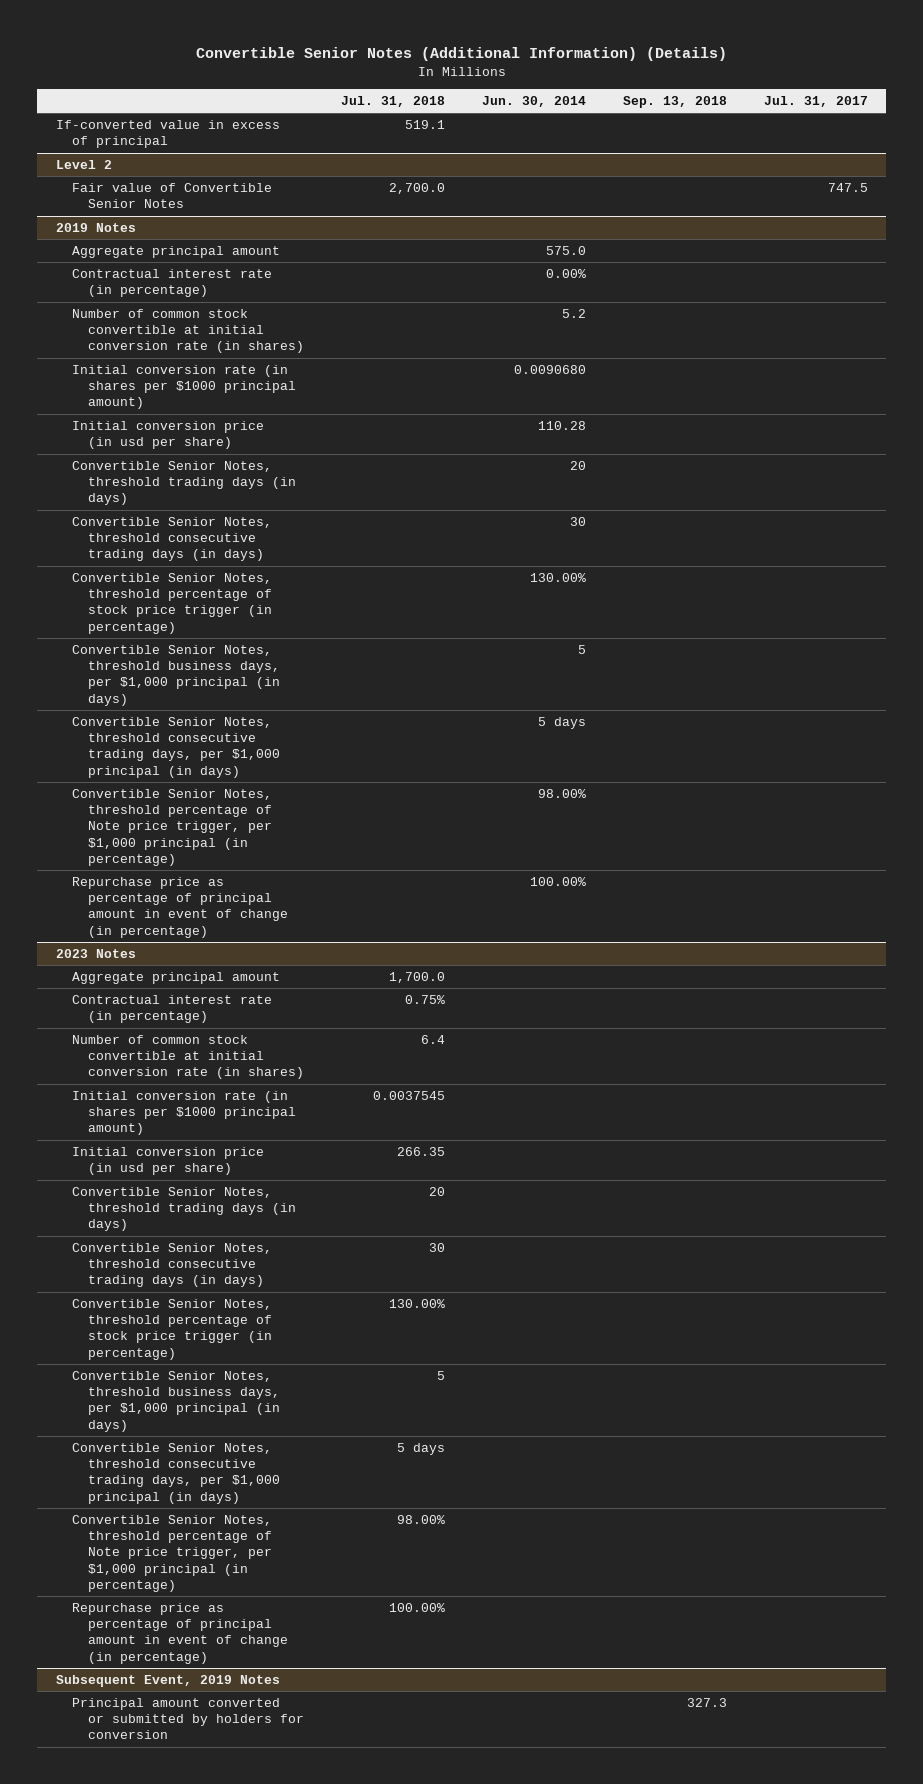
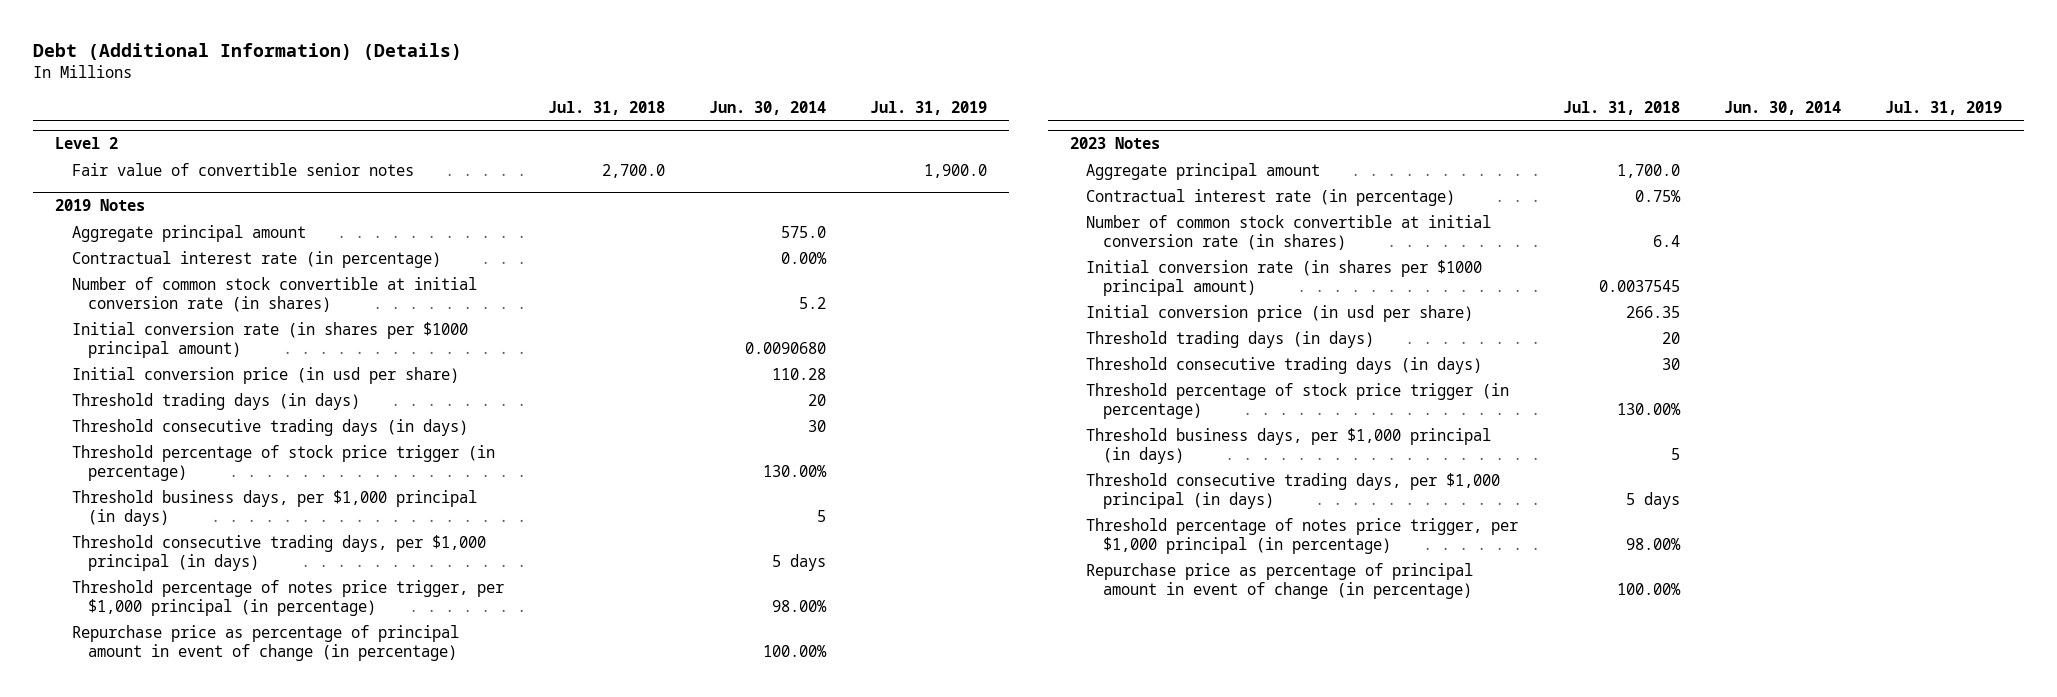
[195,46,727,61] Convertible Senior Notes (Additional Information) (Details) -> [33,43,463,61] Debt (Additional Information) (Details)
[622,96,727,109] Sep. 13, 2018 -> none
[763,96,868,108] Jul. 31, 2017 -> none
none -> [869,100,987,115] Jul. 31, 2019
[55,120,280,149] If-converted value in excess of principal -> none
[71,183,272,209] Fair value of Convertible Senior Notes -> [71,162,414,176] Fair value of convertible senior notes
[71,461,296,506] Convertible Senior Notes, threshold trading days (in days) -> [71,392,360,410] Threshold trading days (in days)
[71,517,272,562] Convertible Senior Notes, threshold consecutive trading days (in days) -> [71,418,468,436] Threshold consecutive trading days (in days)
[71,573,272,634] Convertible Senior Notes, threshold percentage of stock price trigger (in percentage) -> [71,444,495,481] Threshold percentage of stock price trigger (in percentage)
[71,645,280,706] Convertible Senior Notes, threshold business days, per $1,000 principal (in days) -> [71,489,477,526] Threshold business days, per $1,000 principal (in days)
[71,717,280,778] Convertible Senior Notes, threshold consecutive trading days, per $1,000 principal (in days) -> [71,534,486,571] Threshold consecutive trading days, per $1,000 principal (in days)
[71,789,272,866] Convertible Senior Notes, threshold percentage of Note price trigger, per $1,000 principal (in percentage) -> [71,579,504,616] Threshold percentage of notes price trigger, per $1,000 principal (in percentage)
[71,1187,296,1232] Convertible Senior Notes, threshold trading days (in days) -> [1086,330,1375,348] Threshold trading days (in days)
[71,1243,272,1288] Convertible Senior Notes, threshold consecutive trading days (in days) -> [1086,356,1483,374] Threshold consecutive trading days (in days)
[71,1299,272,1360] Convertible Senior Notes, threshold percentage of stock price trigger (in percentage) -> [1086,382,1510,419] Threshold percentage of stock price trigger (in percentage)
[71,1371,280,1432] Convertible Senior Notes, threshold business days, per $1,000 principal (in days) -> [1086,427,1492,464] Threshold business days, per $1,000 principal (in days)
[71,1443,280,1504] Convertible Senior Notes, threshold consecutive trading days, per $1,000 principal (in days) -> [1086,472,1501,509] Threshold consecutive trading days, per $1,000 principal (in days)
[71,1515,272,1592] Convertible Senior Notes, threshold percentage of Note price trigger, per $1,000 principal (in percentage) -> [1086,517,1519,554] Threshold percentage of notes price trigger, per $1,000 principal (in percentage)
[55,1675,280,1688] Subsequent Event, 2019 Notes -> none
[71,1698,304,1740] Principal amount converted or submitted by holders for conversion -> none

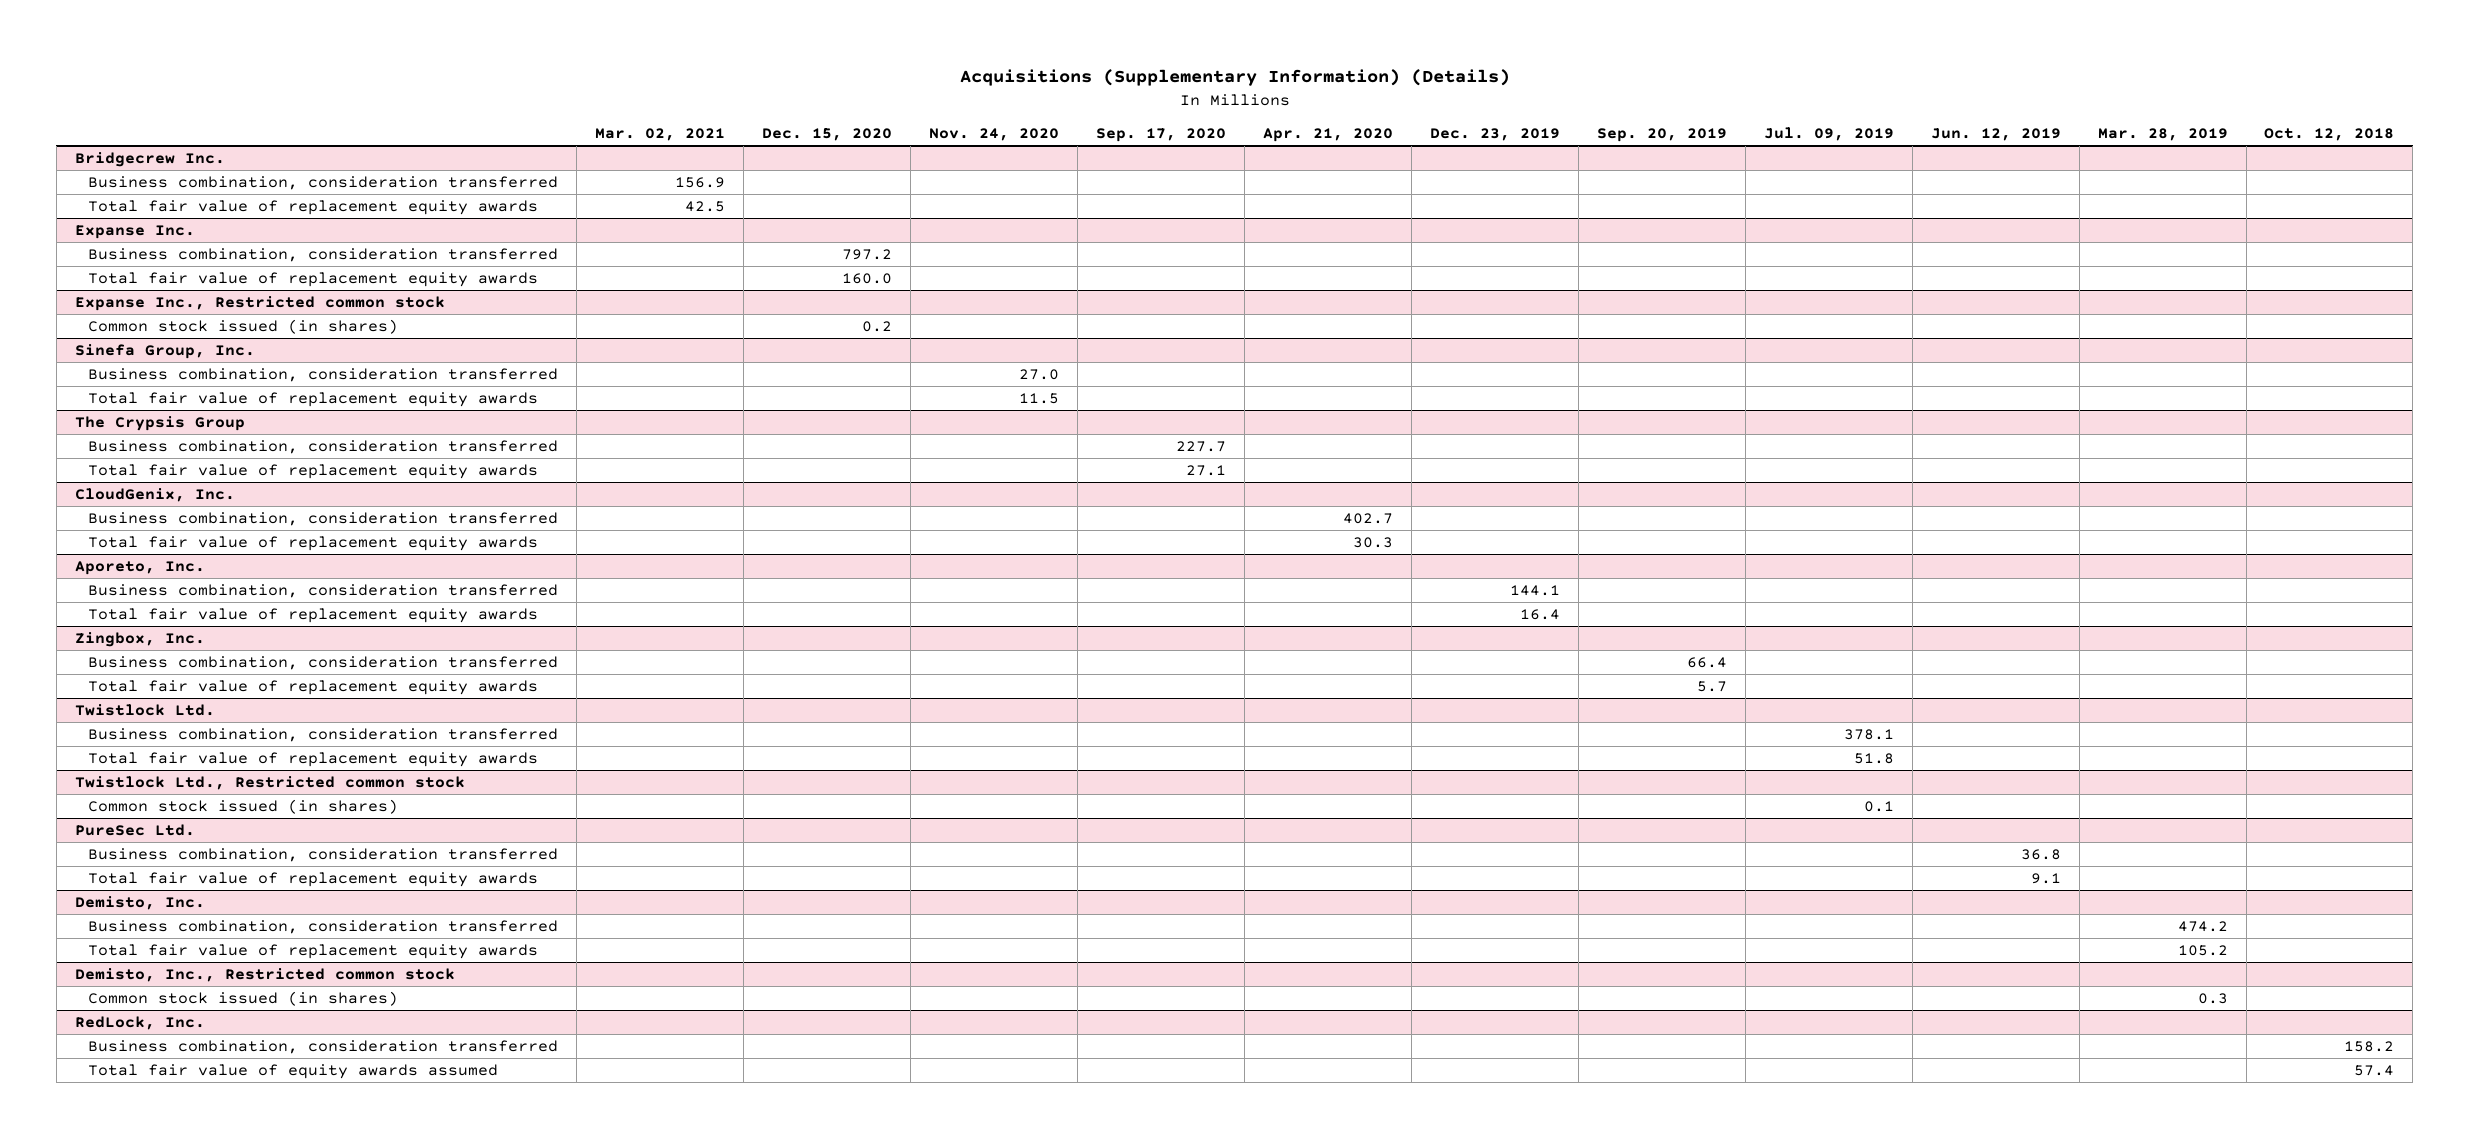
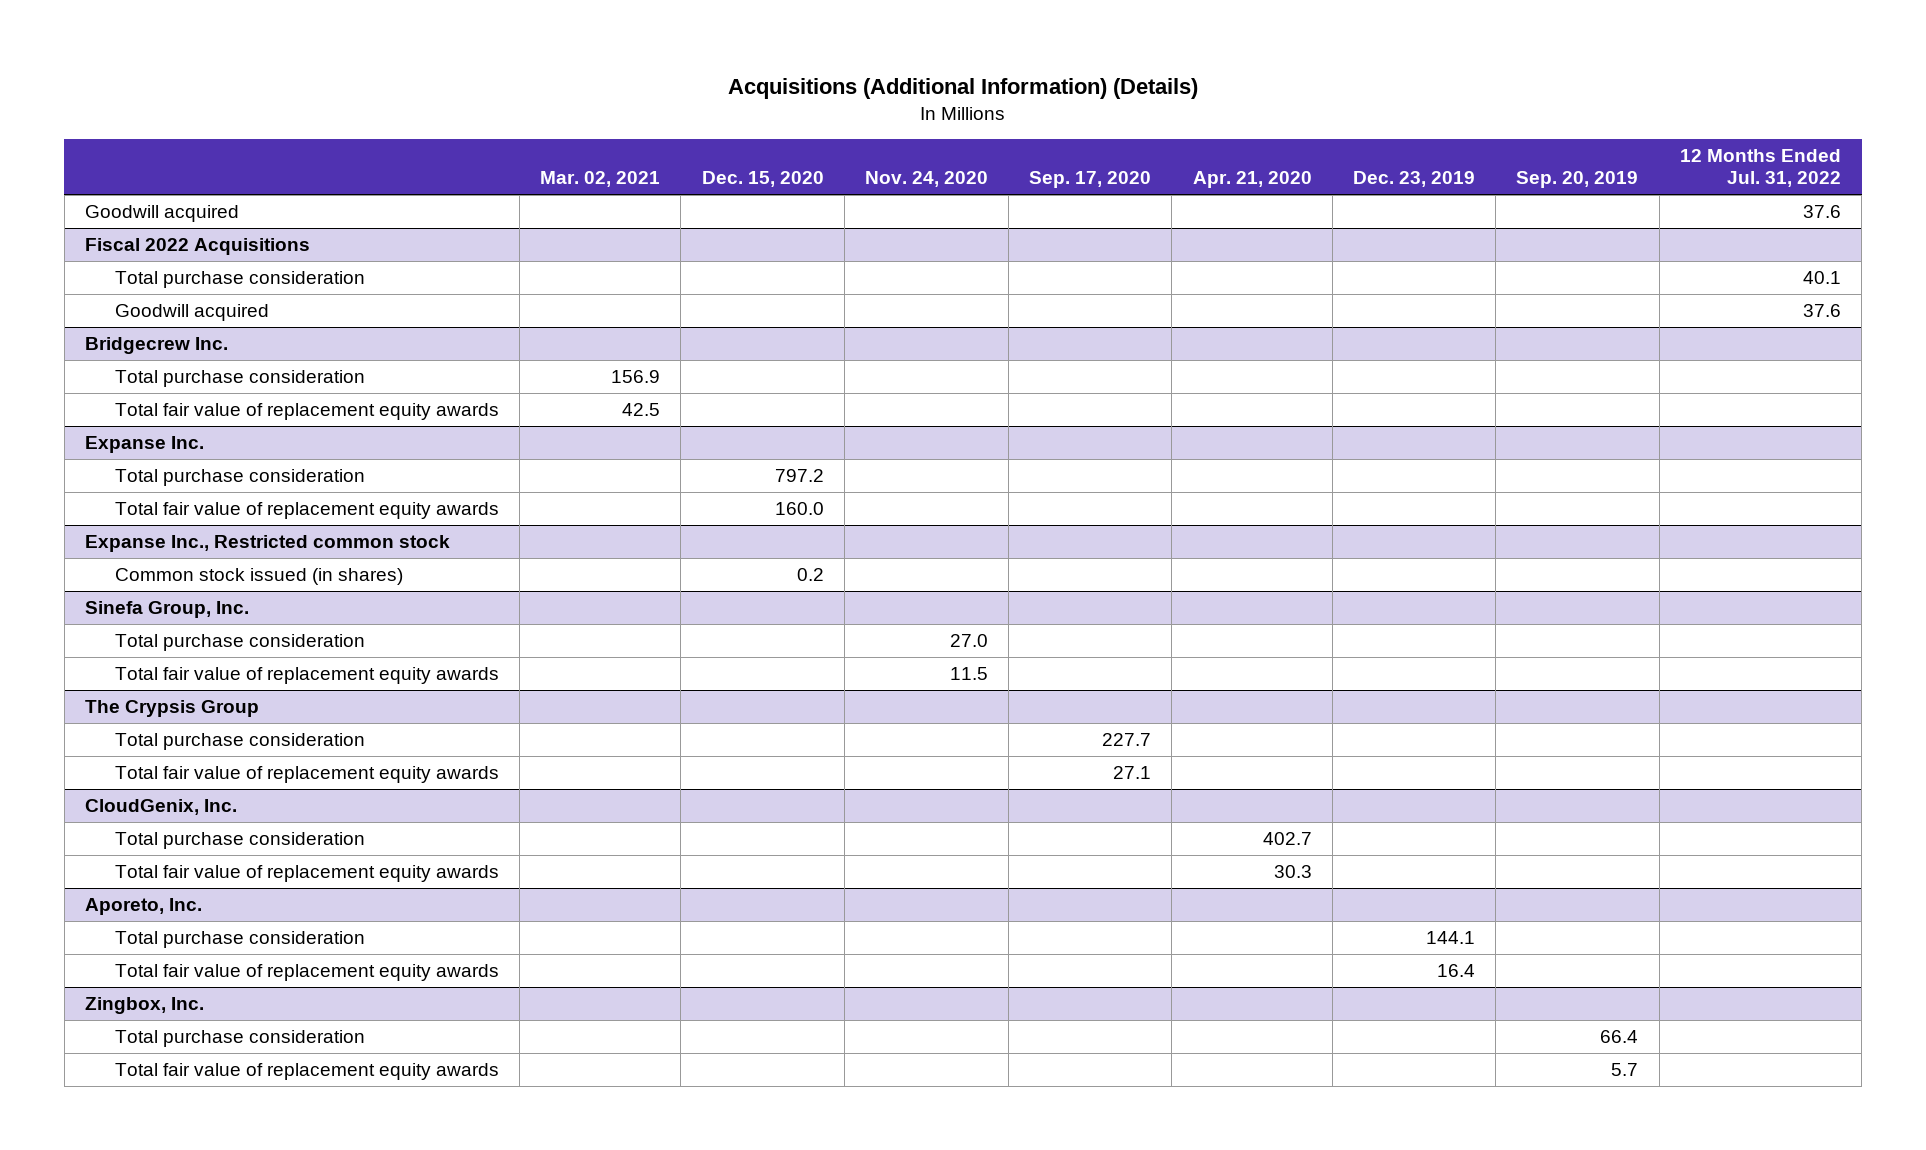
[959,69,1510,87] Acquisitions (Supplementary Information) (Details) -> [727,77,1198,99] Acquisitions (Additional Information) (Details)
[1763,127,1894,142] Jul. 09, 2019 -> none
[1930,128,2061,142] Jun. 12, 2019 -> none
[2097,128,2228,142] Mar. 28, 2019 -> none
[2264,128,2395,142] Oct. 12, 2018 -> none
none -> [1679,149,1841,188] 12 Months Ended Jul. 31, 2022
none -> [84,205,239,223] Goodwill acquired
none -> [84,238,310,256] Fiscal 2022 Acquisitions
none -> [114,271,365,289] Total purchase consideration
none -> [114,304,269,322] Goodwill acquired
[88,175,559,190] Business combination, consideration transferred -> [114,370,365,388] Total purchase consideration
[88,247,559,262] Business combination, consideration transferred -> [114,469,365,487] Total purchase consideration
[88,367,559,382] Business combination, consideration transferred -> [114,634,365,652] Total purchase consideration
[88,439,559,454] Business combination, consideration transferred -> [114,733,365,751] Total purchase consideration
[88,511,559,526] Business combination, consideration transferred -> [114,832,365,850] Total purchase consideration
[88,583,559,598] Business combination, consideration transferred -> [114,931,365,949] Total purchase consideration
[88,655,559,670] Business combination, consideration transferred -> [114,1030,365,1048] Total purchase consideration
[74,703,215,716] Twistlock Ltd. -> none
[88,727,559,742] Business combination, consideration transferred -> none
[88,751,539,767] Total fair value of replacement equity awards -> none
[74,775,465,790] Twistlock Ltd., Restricted common stock -> none
[88,798,399,814] Common stock issued (in shares) -> none
[74,823,195,836] PureSec Ltd. -> none
[88,847,559,862] Business combination, consideration transferred -> none
[88,871,539,887] Total fair value of replacement equity awards -> none
[74,895,205,910] Demisto, Inc. -> none
[88,919,559,934] Business combination, consideration transferred -> none
[88,943,539,959] Total fair value of replacement equity awards -> none
[74,967,455,982] Demisto, Inc., Restricted common stock -> none
[88,990,399,1006] Common stock issued (in shares) -> none
[74,1015,205,1030] RedLock, Inc. -> none
[88,1039,559,1054] Business combination, consideration transferred -> none
[88,1063,499,1079] Total fair value of equity awards assumed -> none

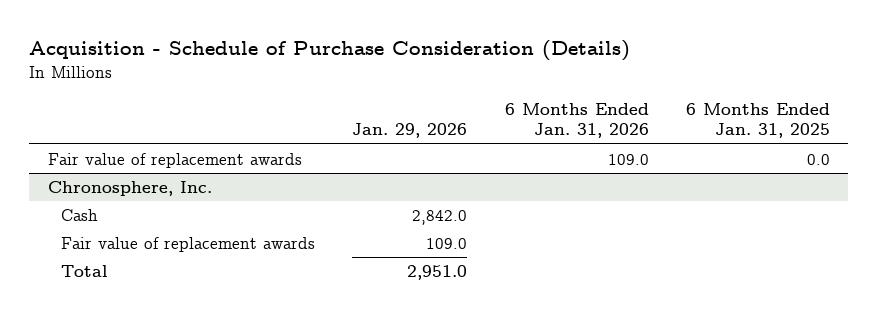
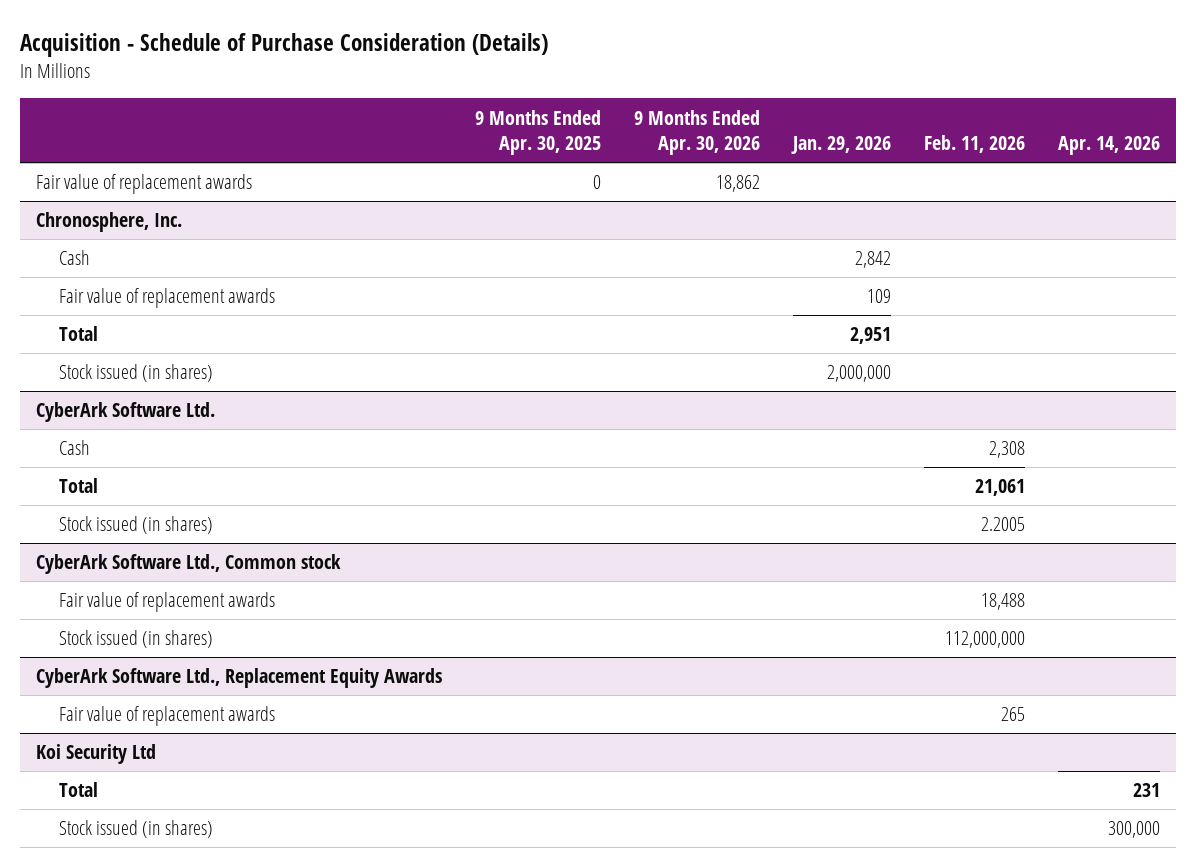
[504,102,649,139] 6 Months Ended Jan. 31, 2026 -> none
[685,102,830,139] 6 Months Ended Jan. 31, 2025 -> none
none -> [475,109,602,155] 9 Months Ended Apr. 30, 2025
none -> [634,109,761,155] 9 Months Ended Apr. 30, 2026
none -> [923,134,1025,153] Feb. 11, 2026
none -> [1057,135,1160,155] Apr. 14, 2026
[412,209,468,225] 2,842.0 -> [854,251,891,269] 2,842
[426,237,468,249] 109.0 -> [866,289,891,304] 109
[407,264,468,280] 2,951.0 -> [849,327,891,345] 2,951
none -> [59,364,214,383] Stock issued (in shares)
none -> [36,402,216,423] CyberArk Software Ltd.
none -> [59,440,91,456] Cash
none -> [59,478,99,494] Total
none -> [59,516,214,535] Stock issued (in shares)
none -> [36,554,342,575] CyberArk Software Ltd., Common stock
none -> [59,592,276,613] Fair value of replacement awards
none -> [59,630,214,649] Stock issued (in shares)
none -> [36,668,443,689] CyberArk Software Ltd., Replacement Equity Awards
none -> [59,706,276,727] Fair value of replacement awards
none -> [36,744,157,765] Koi Security Ltd
none -> [59,782,99,798] Total
none -> [59,820,214,839] Stock issued (in shares)

